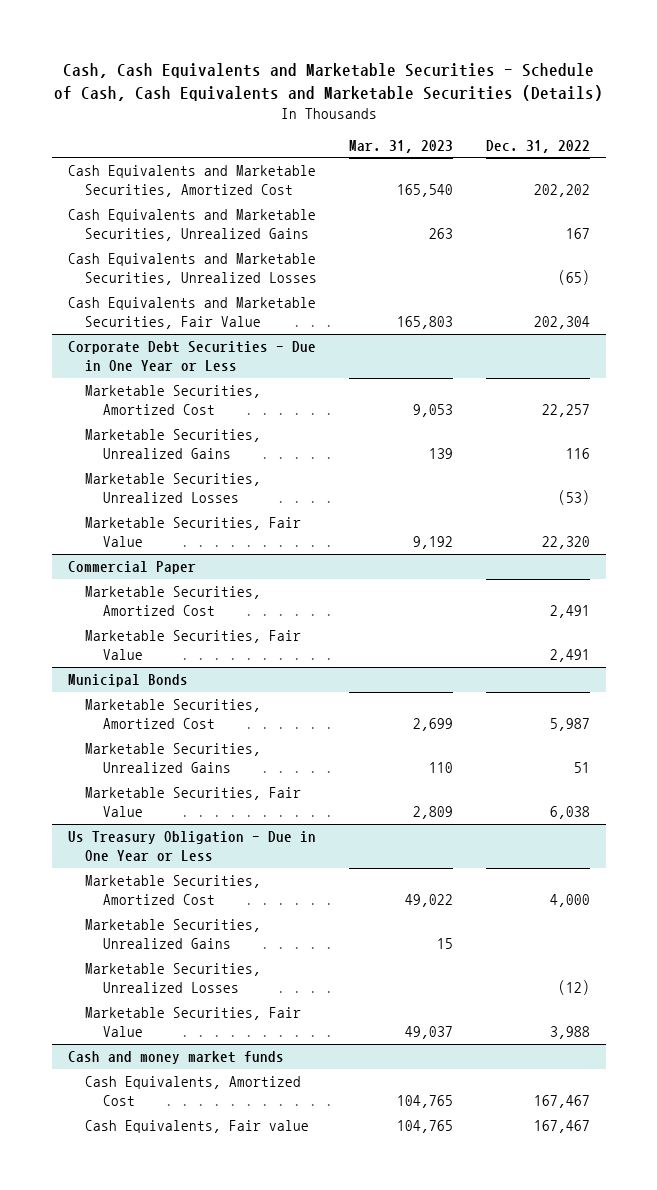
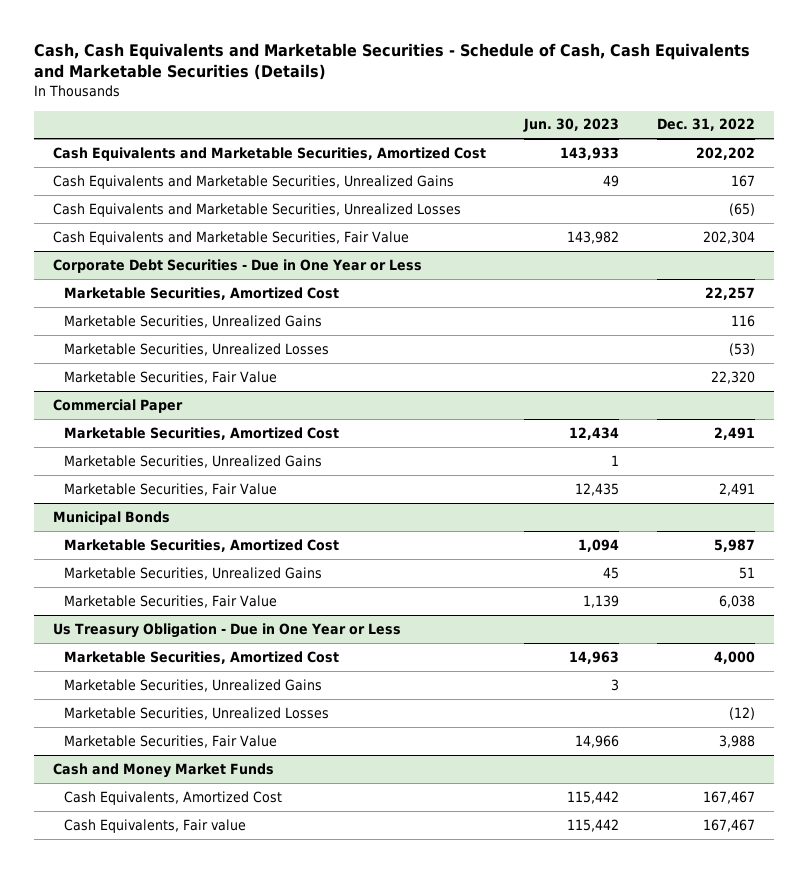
[349,139,454,153] Mar. 31, 2023 -> none
none -> [522,118,619,133] Jun. 30, 2023
none -> [64,454,323,468] Marketable Securities, Unrealized Gains
[67,1051,284,1065] Cash and money market funds -> [52,762,274,778] Cash and Money Market Funds

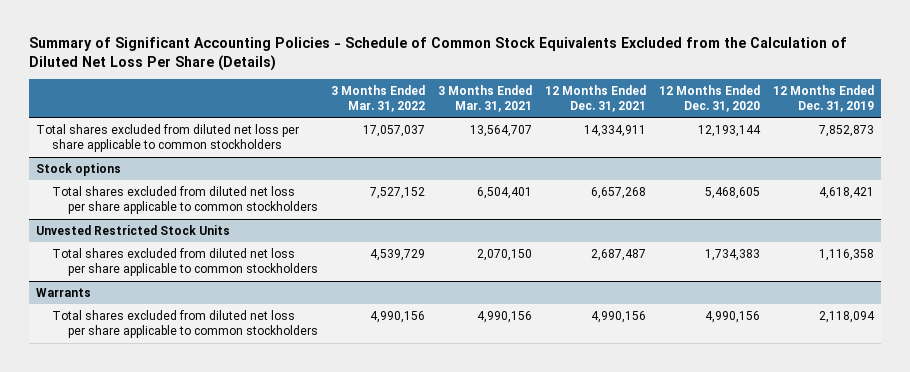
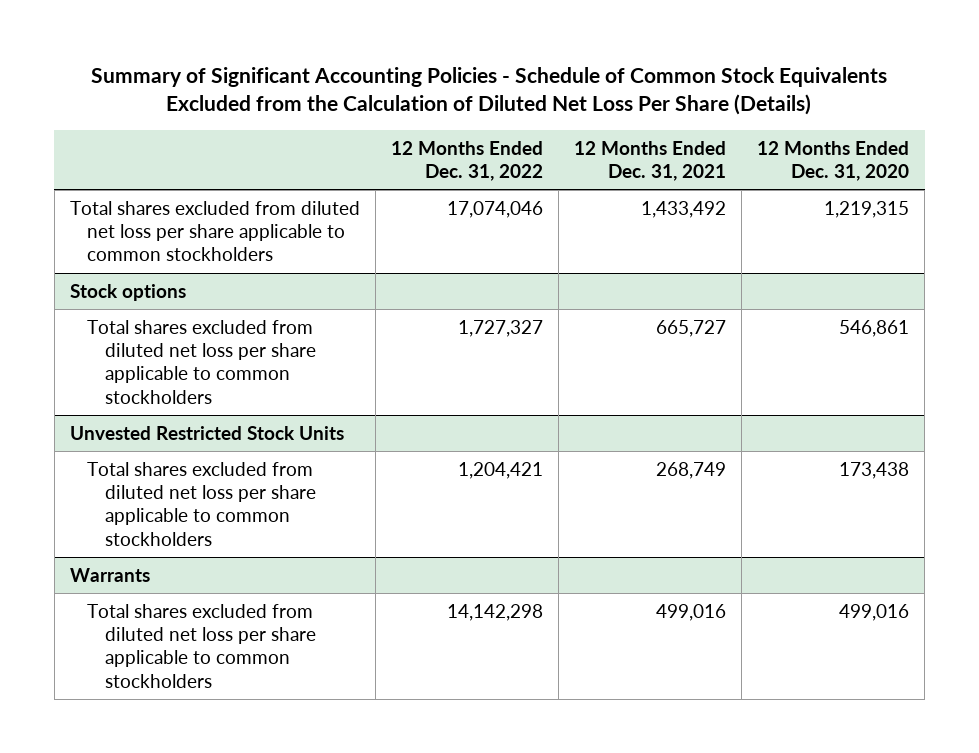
[330,84,425,113] 3 Months Ended Mar. 31, 2022 -> none
[437,84,532,113] 3 Months Ended Mar. 31, 2021 -> none
[772,84,874,113] 12 Months Ended Dec. 31, 2019 -> none
none -> [390,140,543,181] 12 Months Ended Dec. 31, 2022
[583,124,646,137] 14,334,911 -> [640,200,726,218] 1,433,492
[697,124,761,137] 12,193,144 -> [824,200,910,218] 1,219,315
[590,186,646,199] 6,657,268 -> [655,319,726,337] 665,727
[704,186,760,199] 5,468,605 -> [839,319,910,337] 546,861
[590,248,646,261] 2,687,487 -> [655,461,726,479] 268,749
[704,248,760,261] 1,734,383 -> [839,461,910,479] 173,438
[590,310,646,323] 4,990,156 -> [655,603,726,621] 499,016
[704,310,760,323] 4,990,156 -> [839,603,910,621] 499,016

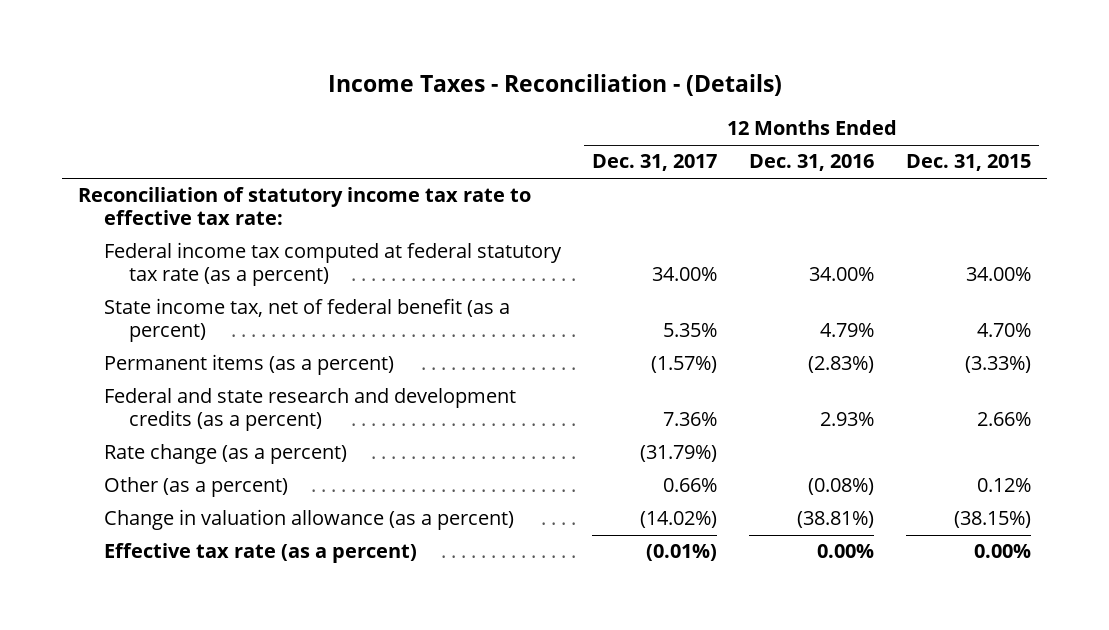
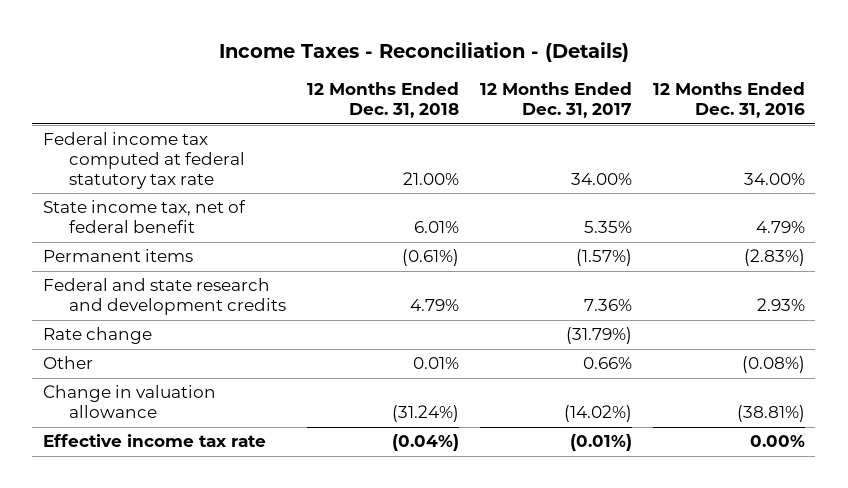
[906,154,1032,172] Dec. 31, 2015 -> none
none -> [307,82,460,119] 12 Months Ended Dec. 31, 2018
[78,187,532,225] Reconciliation of statutory income tax rate to effective tax rate: -> none
[103,242,562,286] Federal income tax computed at federal statutory tax rate (as a percent) -> [42,132,246,189] Federal income tax computed at federal statutory tax rate
[103,298,510,342] State income tax, net of federal benefit (as a percent) -> [42,200,246,233] State income tax, net of federal benefit
[103,354,394,376] Permanent items (as a percent) -> [42,249,193,263] Permanent items
[103,388,516,431] Federal and state research and development credits (as a percent) -> [42,278,287,315] Federal and state research and development credits
[103,444,347,465] Rate change (as a percent) -> [42,327,152,345] Rate change
[103,477,288,498] Other (as a percent) -> [42,356,93,370] Other
[103,509,514,531] Change in valuation allowance (as a percent) -> [42,385,216,418] Change in valuation allowance
[103,543,417,564] Effective tax rate (as a percent) -> [42,434,266,448] Effective income tax rate

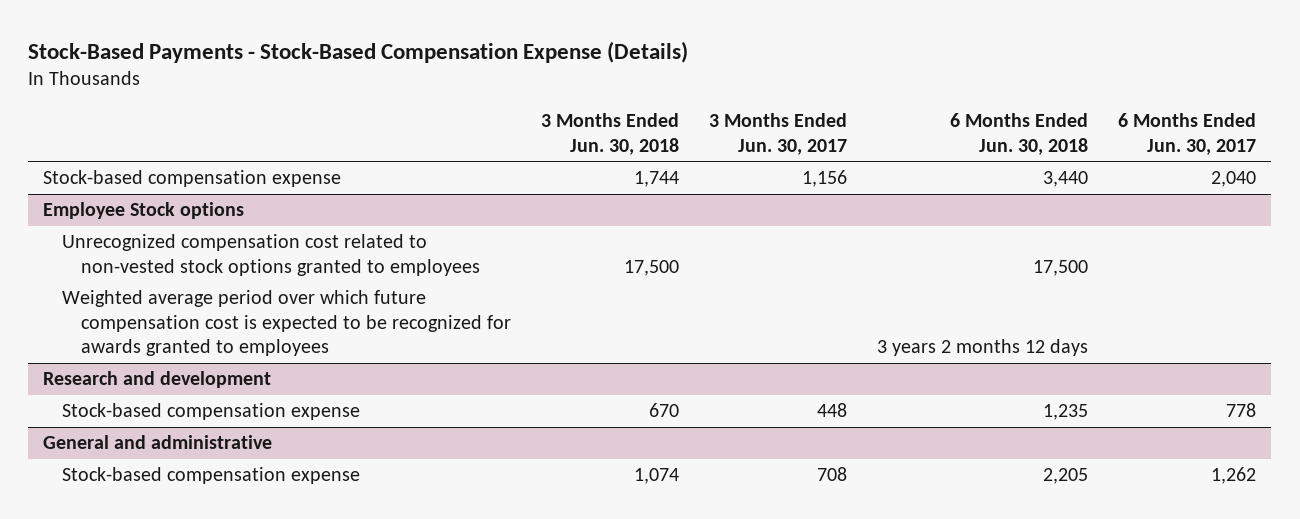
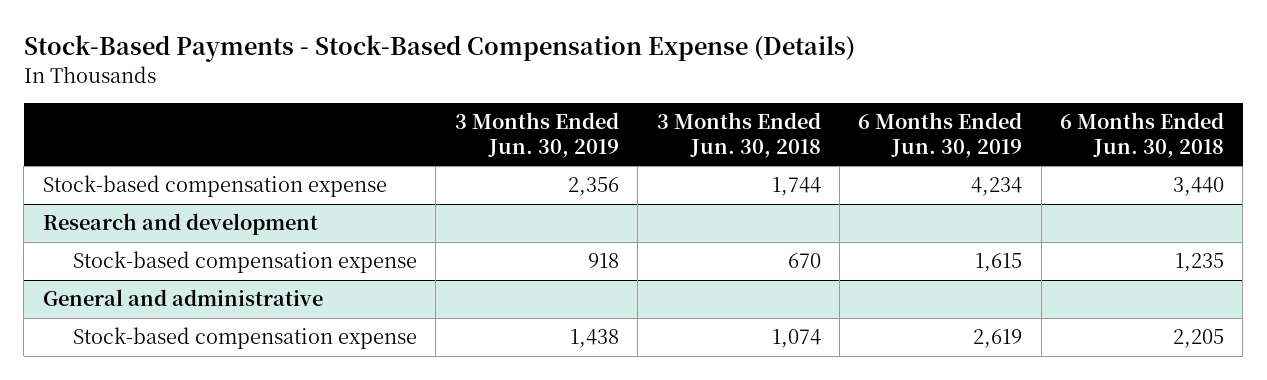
[709,113,848,155] 3 Months Ended Jun. 30, 2017 -> none
[1118,113,1257,155] 6 Months Ended Jun. 30, 2017 -> none
none -> [454,112,619,158] 3 Months Ended Jun. 30, 2019
none -> [858,112,1023,158] 6 Months Ended Jun. 30, 2019
[43,202,245,220] Employee Stock options -> none
[62,234,481,276] Unrecognized compensation cost related to non-vested stock options granted to employees -> none
[62,290,512,356] Weighted average period over which future compensation cost is expected to be recognized for awards granted to employees -> none

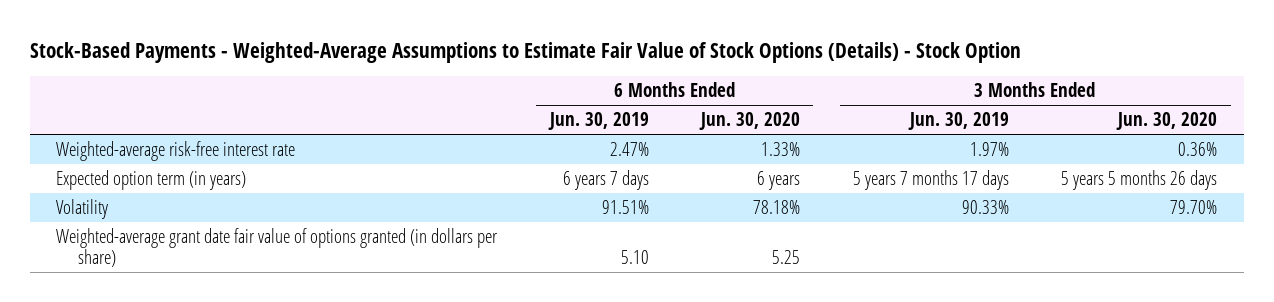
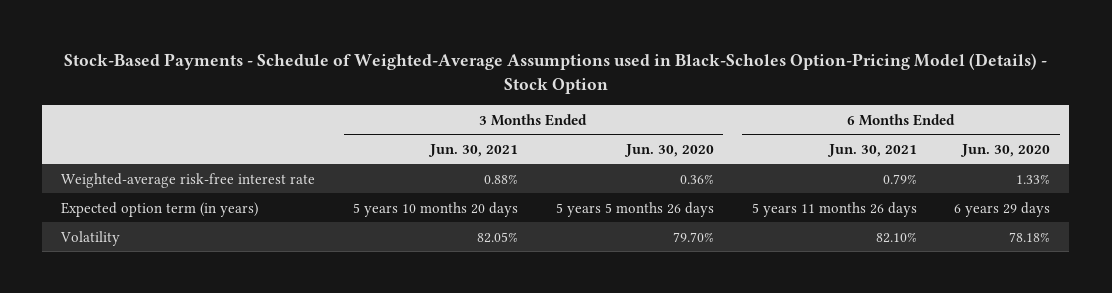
[29,42,1021,64] Stock-Based Payments - Weighted-Average Assumptions to Estimate Fair Value of Stock Options (Details) - Stock Option -> [63,53,1047,94] Stock-Based Payments - Schedule of Weighted-Average Assumptions used in Black-Scholes Option-Pricing Model (Details) - Stock Option
[547,112,649,131] Jun. 30, 2019 -> none
[907,112,1009,131] Jun. 30, 2019 -> none
none -> [428,143,519,157] Jun. 30, 2021
none -> [826,143,917,157] Jun. 30, 2021
[757,171,801,191] 6 years -> [954,201,1051,217] 6 years 29 days
[56,228,499,268] Weighted-average grant date fair value of options granted (in dollars per share) -> none

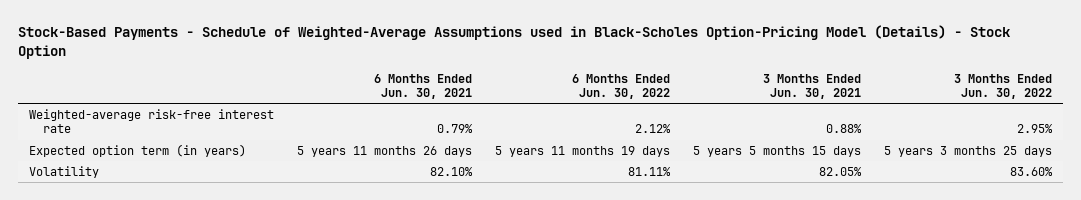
[623,143,714,157] Jun. 30, 2020 -> none
[960,143,1051,157] Jun. 30, 2020 -> none
none -> [571,73,670,100] 6 Months Ended Jun. 30, 2022
none -> [953,73,1052,100] 3 Months Ended Jun. 30, 2022
[353,201,519,217] 5 years 10 months 20 days -> [692,146,861,158] 5 years 5 months 15 days

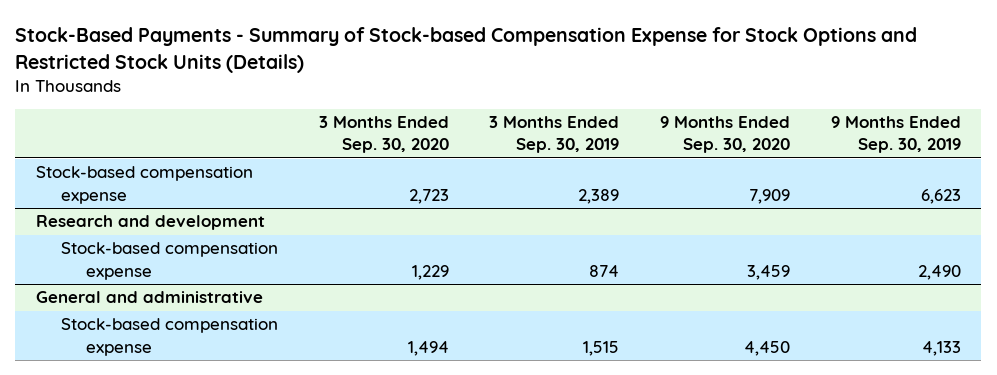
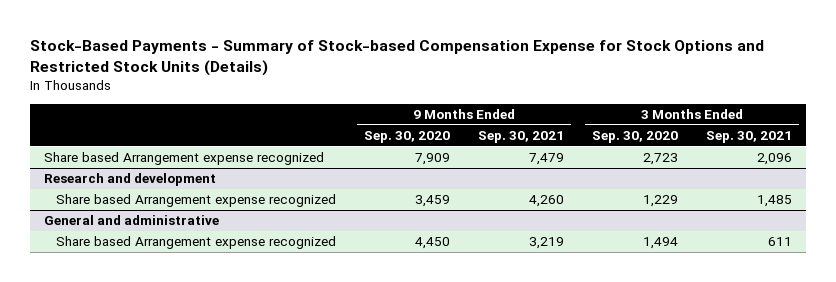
[489,116,620,154] 3 Months Ended Sep. 30, 2019 -> none
[830,116,961,154] 9 Months Ended Sep. 30, 2019 -> none
none -> [477,130,564,143] Sep. 30, 2021
none -> [705,130,792,143] Sep. 30, 2021
[35,166,253,204] Stock-based compensation expense -> [44,152,325,166] Share based Arrangement expense recognized
[61,242,279,280] Stock-based compensation expense -> [55,194,336,208] Share based Arrangement expense recognized
[61,318,279,356] Stock-based compensation expense -> [55,236,336,250] Share based Arrangement expense recognized

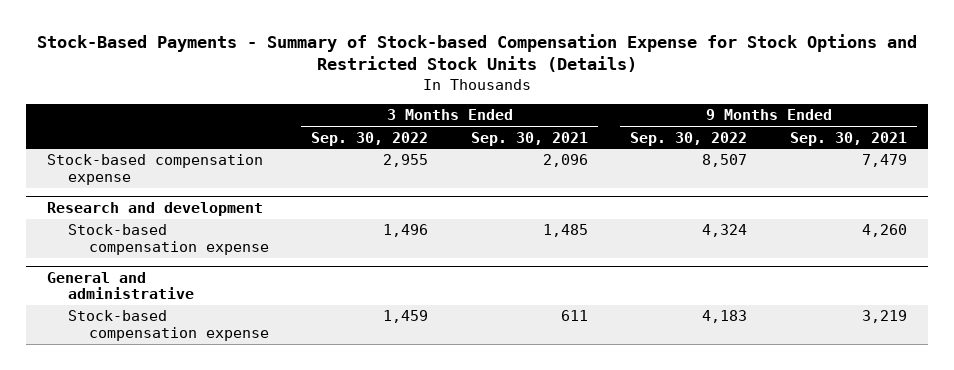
[363,130,450,143] Sep. 30, 2020 -> none
[591,130,678,143] Sep. 30, 2020 -> none
none -> [311,131,429,146] Sep. 30, 2022
none -> [630,131,748,146] Sep. 30, 2022
[44,152,325,166] Share based Arrangement expense recognized -> [46,154,263,185] Stock-based compensation expense
[55,194,336,208] Share based Arrangement expense recognized -> [67,224,269,255] Stock-based compensation expense
[55,236,336,250] Share based Arrangement expense recognized -> [67,310,269,341] Stock-based compensation expense

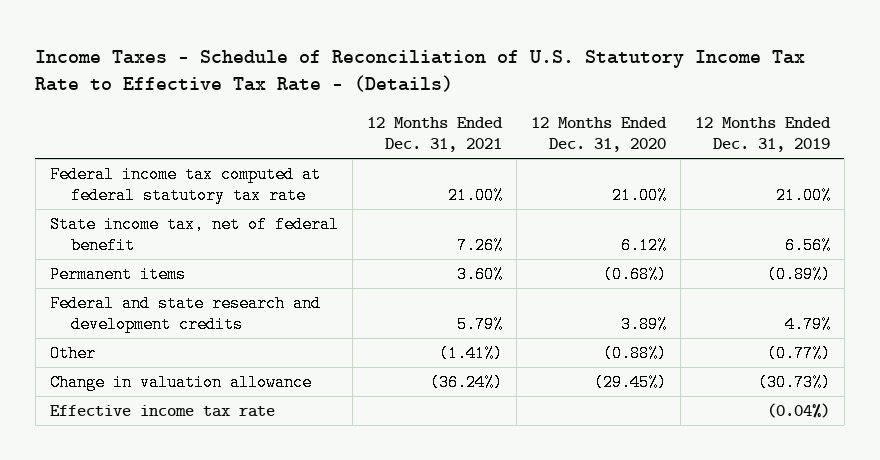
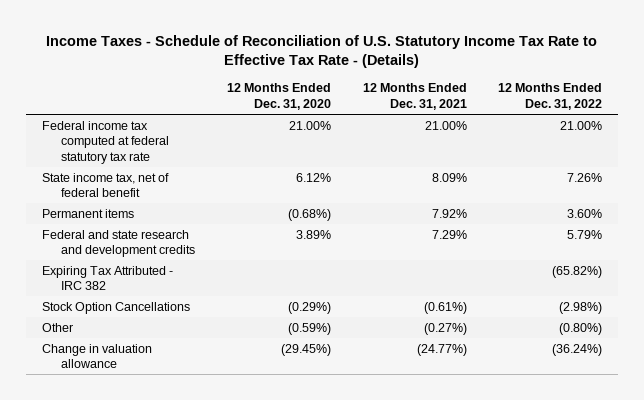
[694,117,831,153] 12 Months Ended Dec. 31, 2019 -> none
none -> [498,83,603,111] 12 Months Ended Dec. 31, 2022
[49,405,275,418] Effective income tax rate -> none
[456,237,503,255] 7.26% -> [431,172,467,182] 8.09%
[456,266,503,284] 3.60% -> [431,208,467,218] 7.92%
[456,316,503,334] 5.79% -> [431,229,467,239] 7.29%
none -> [41,265,173,291] Expiring Tax Attributed - IRC 382
none -> [41,301,190,314] Stock Option Cancellations
[438,345,503,363] (1.41%) -> [423,322,467,335] (0.27%)
[602,345,667,363] (0.88%) -> [288,322,332,335] (0.59%)
[429,374,503,392] (36.24%) -> [416,343,467,356] (24.77%)

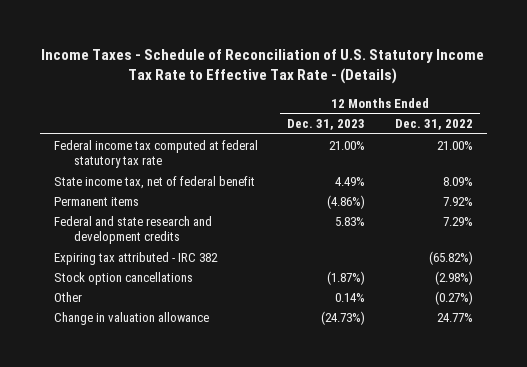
[227,83,332,111] 12 Months Ended Dec. 31, 2020 -> none
[362,83,467,111] 12 Months Ended Dec. 31, 2021 -> none
none -> [287,119,366,131] Dec. 31, 2023
[567,172,603,182] 7.26% -> [442,176,473,186] 8.09%
[567,208,603,218] 3.60% -> [442,196,473,206] 7.92%
[567,229,603,239] 5.79% -> [442,216,473,226] 7.29%
[41,265,173,291] Expiring Tax Attributed - IRC 382 -> [54,251,219,265] Expiring tax attributed - IRC 382
[41,301,190,314] Stock Option Cancellations -> [54,271,194,285] Stock option cancellations
[559,322,603,335] (0.80%) -> [434,290,473,305] (0.27%)
[552,343,603,356] (36.24%) -> [436,312,473,322] 24.77%

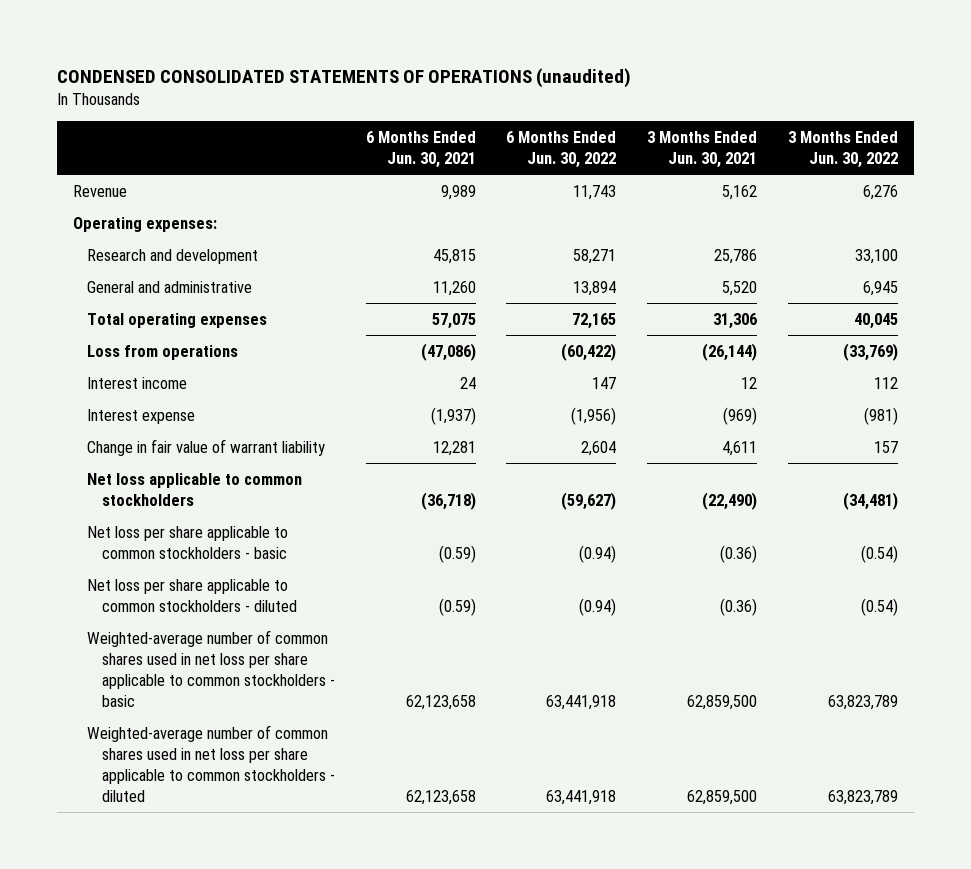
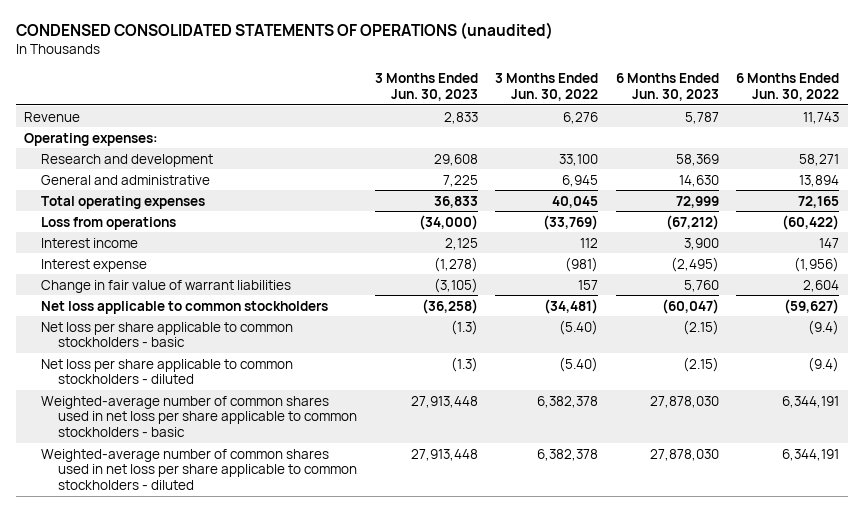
[365,131,476,169] 6 Months Ended Jun. 30, 2021 -> none
[647,131,758,169] 3 Months Ended Jun. 30, 2021 -> none
none -> [374,73,478,101] 3 Months Ended Jun. 30, 2023
none -> [615,73,719,101] 6 Months Ended Jun. 30, 2023
[87,438,326,456] Change in fair value of warrant liability -> [41,279,292,293] Change in fair value of warrant liabilities
[579,544,617,563] (0.94) -> [808,319,840,335] (9.4)
[861,544,899,563] (0.54) -> [559,319,599,335] (5.40)
[579,597,617,616] (0.94) -> [808,356,840,372] (9.4)
[861,597,899,616] (0.54) -> [559,356,599,372] (5.40)
[546,695,617,711] 63,441,918 -> [782,395,840,408] 6,344,191
[828,695,899,711] 63,823,789 -> [537,395,599,408] 6,382,378
[546,790,617,806] 63,441,918 -> [782,448,840,461] 6,344,191
[828,790,899,806] 63,823,789 -> [537,448,599,461] 6,382,378

